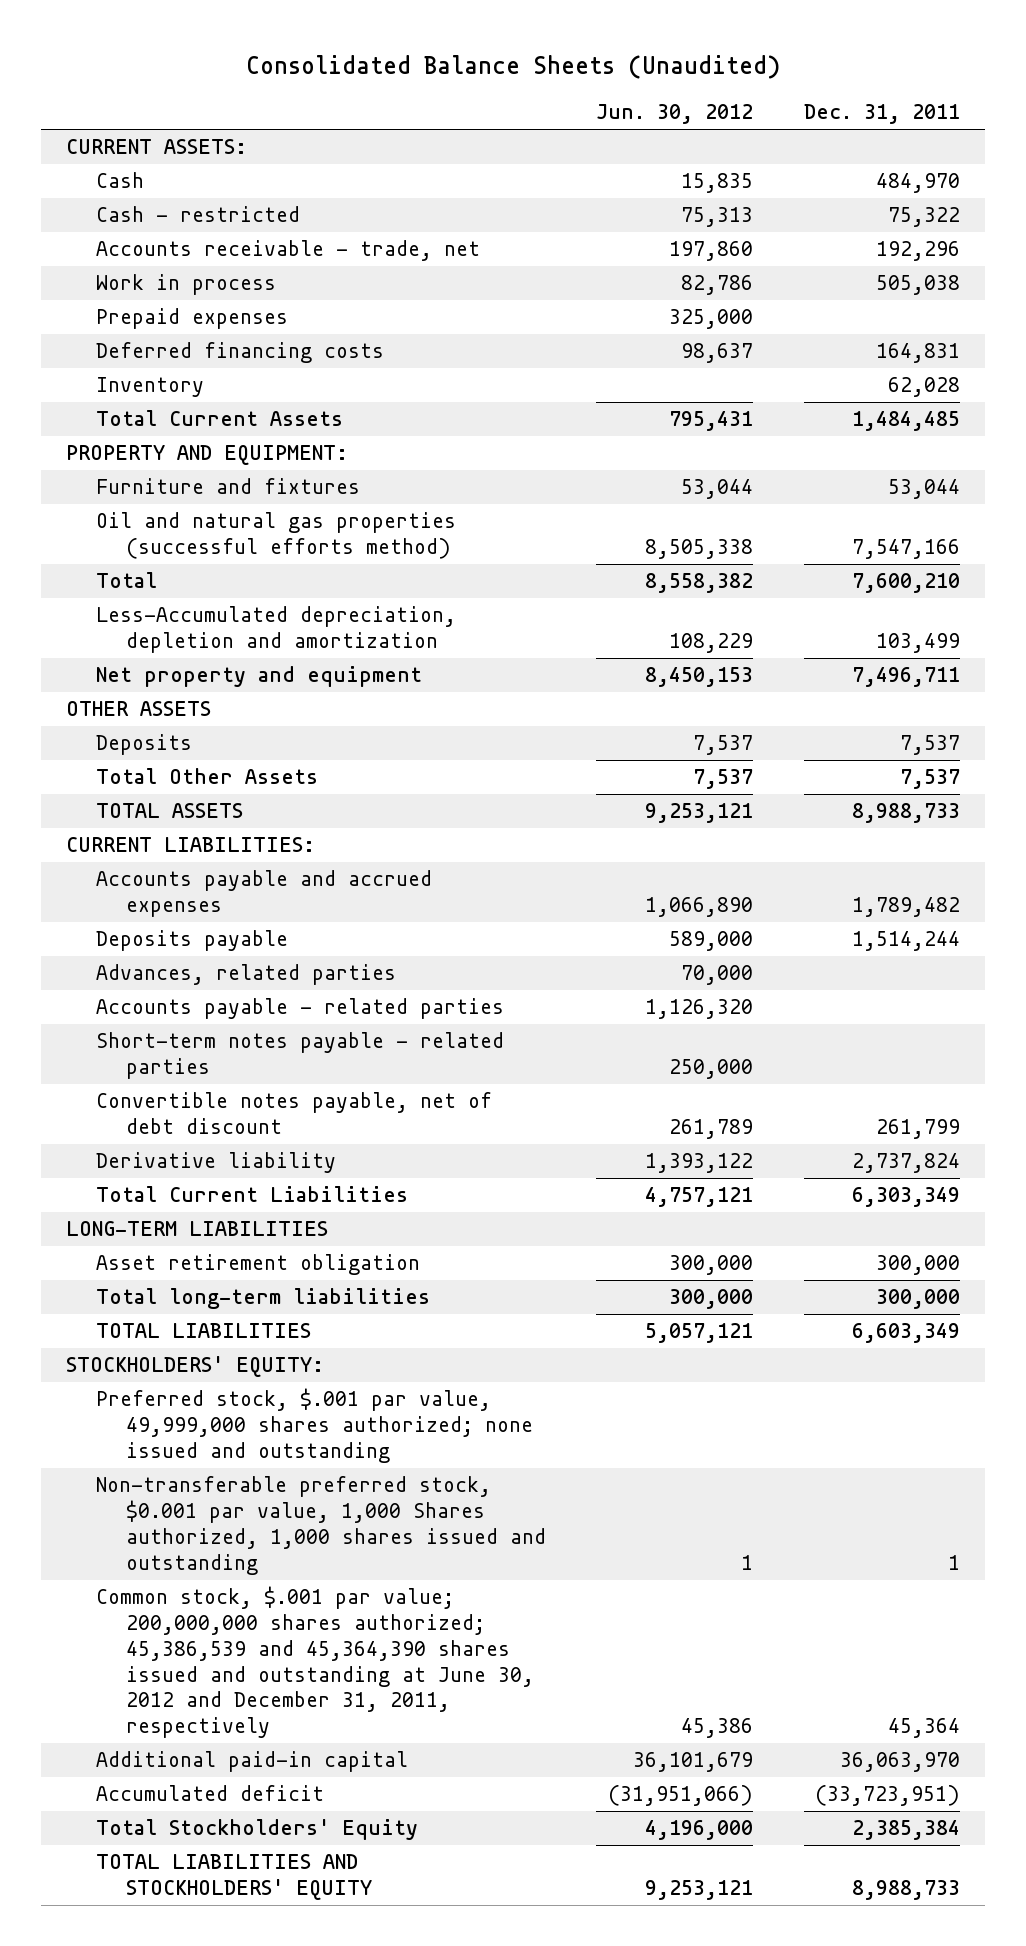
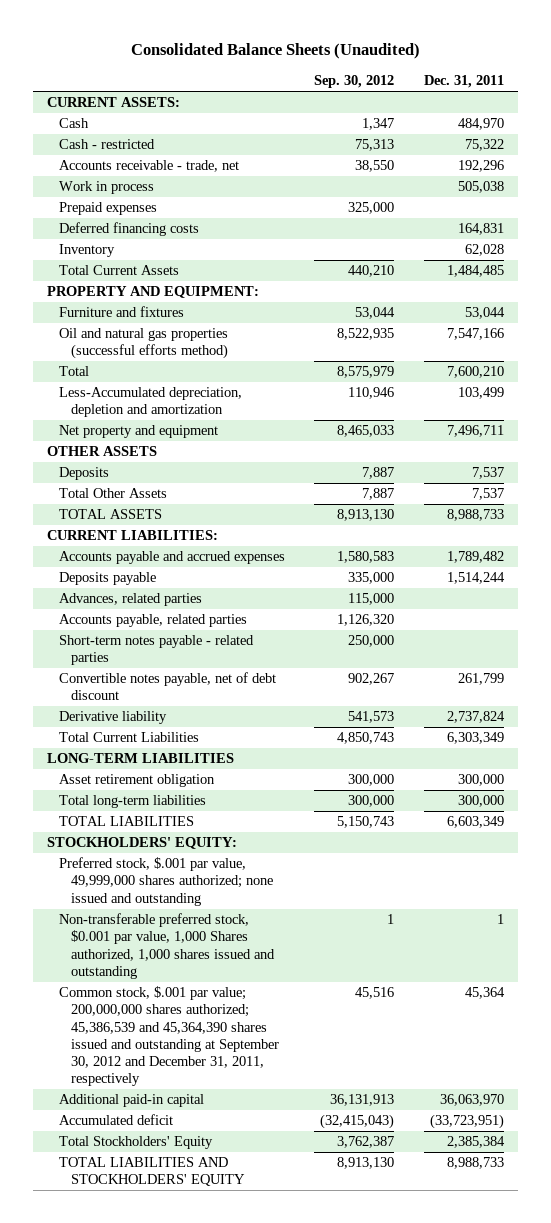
[596,104,754,125] Jun. 30, 2012 -> none
none -> [314,75,395,89] Sep. 30, 2012
[96,998,505,1020] Accounts payable - related parties -> [59,614,248,628] Accounts payable, related parties
[96,1586,534,1739] Common stock, $.001 par value; 200,000,000 shares authorized; 45,386,539 and 45,364,390 shares issued and outstanding at June 30, 2012 and December 31, 2011, respectively -> [59,986,280,1086] Common stock, $.001 par value; 200,000,000 shares authorized; 45,386,539 and 45,364,390 shares issued and outstanding at September 30, 2012 and December 31, 2011, respectively

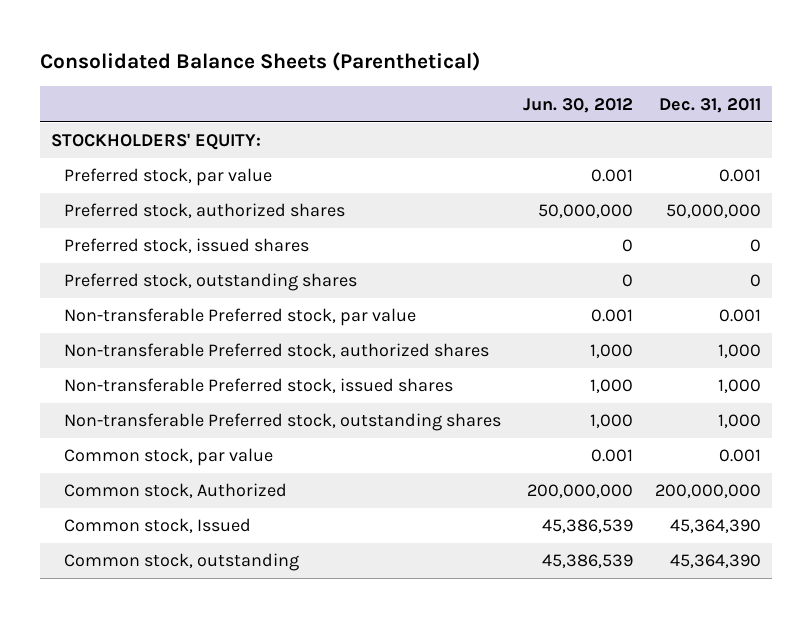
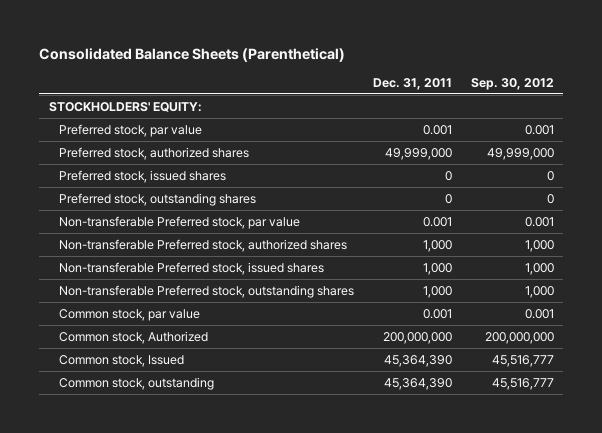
[522,97,633,113] Jun. 30, 2012 -> none
none -> [470,77,554,90] Sep. 30, 2012
[665,204,761,219] 50,000,000 -> [384,147,452,160] 49,999,000

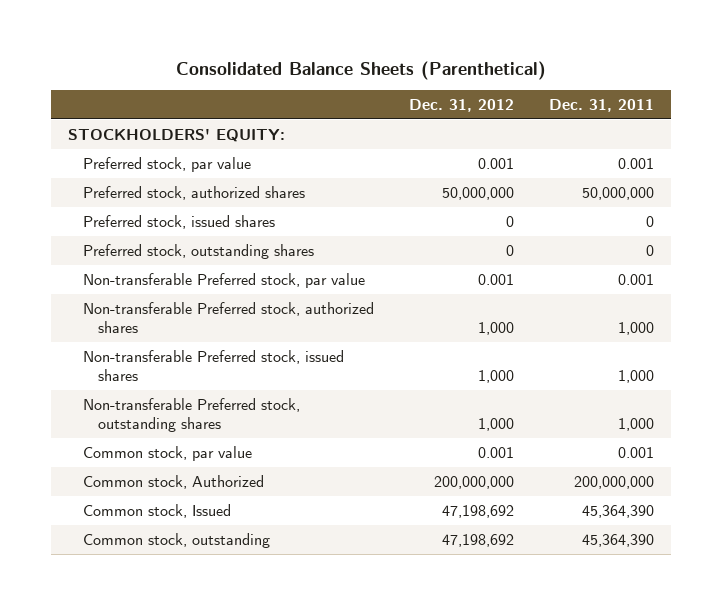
[470,77,554,90] Sep. 30, 2012 -> none
none -> [408,98,514,112] Dec. 31, 2012
[384,147,452,160] 49,999,000 -> [581,186,654,200] 50,000,000

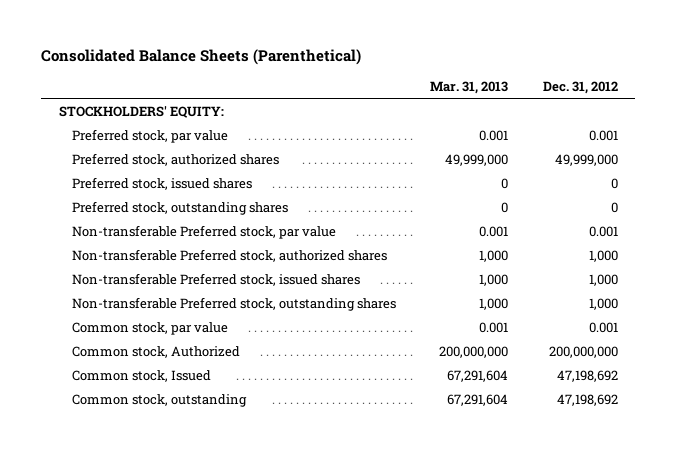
[548,98,654,112] Dec. 31, 2011 -> none
none -> [430,80,509,94] Mar. 31, 2013
[441,186,514,200] 50,000,000 -> [554,153,618,166] 49,999,000

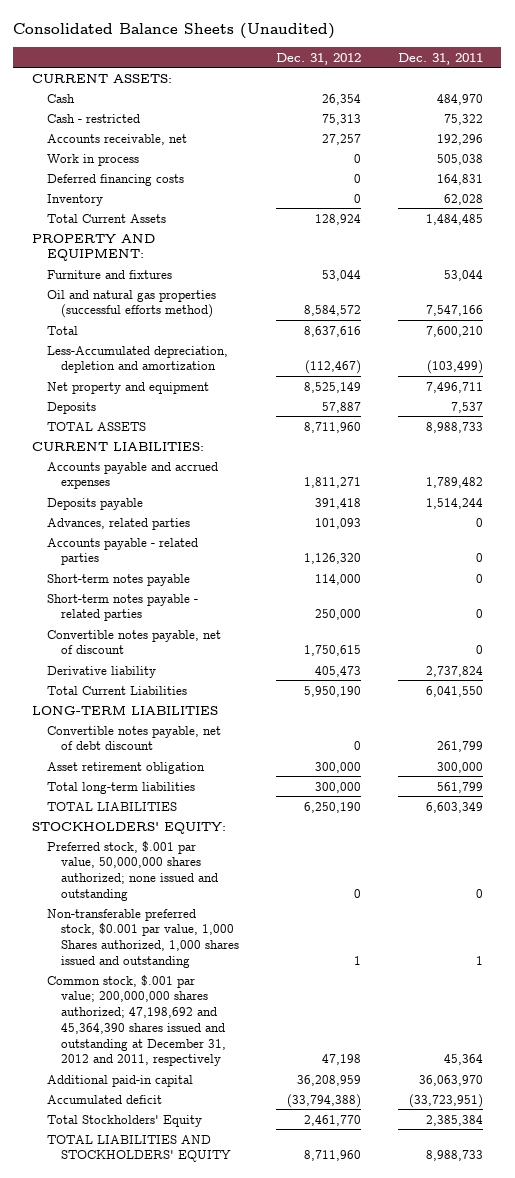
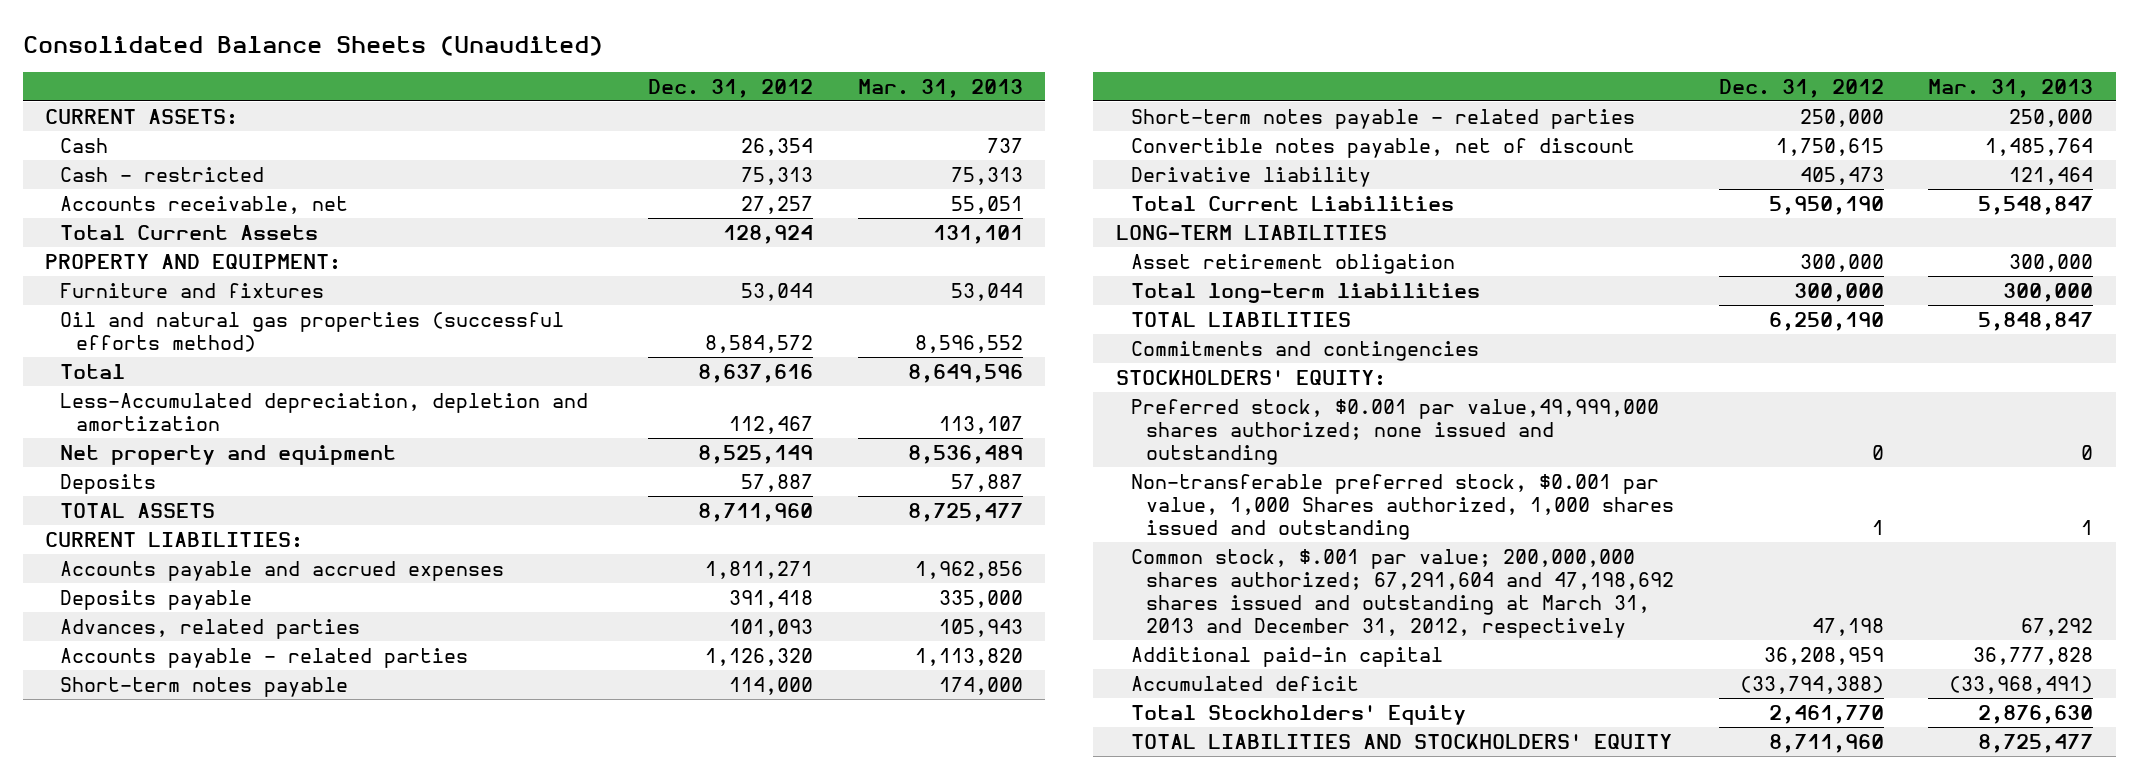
[397,52,483,65] Dec. 31, 2011 -> none
none -> [857,78,1023,98] Mar. 31, 2013
[46,153,139,166] Work in process -> none
[46,173,184,186] Deferred financing costs -> none
[46,193,103,206] Inventory -> none
[305,360,362,375] (112,467) -> [729,415,814,434] 112,467
[46,725,221,751] Convertible notes payable, net of debt discount -> none
none -> [1131,340,1480,361] Commitments and contingencies
[46,840,219,901] Preferred stock, $.001 par value, 50,000,000 shares authorized; none issued and outstanding -> [1131,398,1660,465] Preferred stock, $0.001 par value,49,999,000 shares authorized; none issued and outstanding
[46,974,227,1067] Common stock, $.001 par value; 200,000,000 shares authorized; 47,198,692 and 45,364,390 shares issued and outstanding at December 31, 2012 and 2011, respectively -> [1131,548,1675,638] Common stock, $.001 par value; 200,000,000 shares authorized; 67,291,604 and 47,198,692 shares issued and outstanding at March 31, 2013 and December 31, 2012, respectively

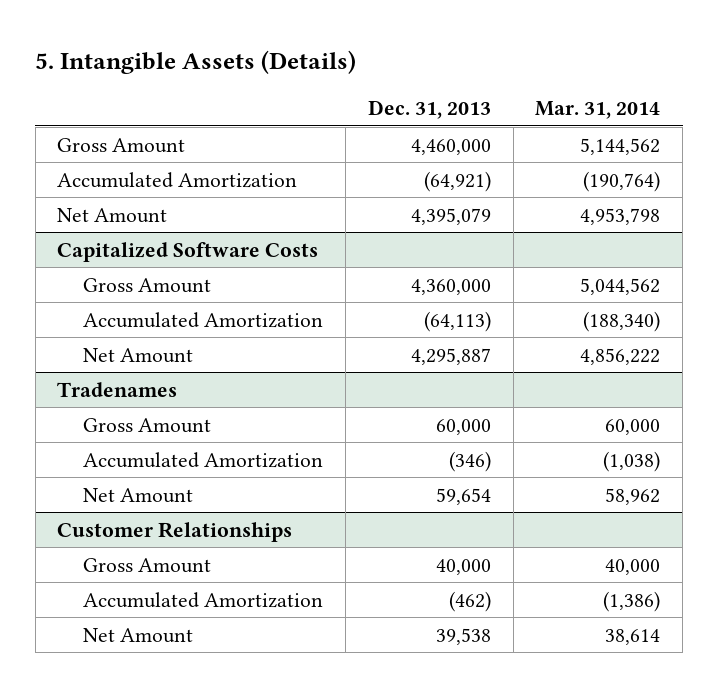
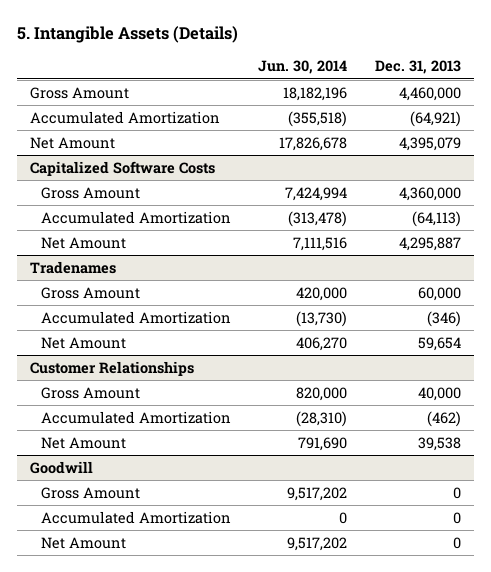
[535,101,661,120] Mar. 31, 2014 -> none
none -> [258,60,348,75] Jun. 30, 2014
none -> [30,460,94,474] Goodwill
none -> [40,486,140,499] Gross Amount
none -> [40,510,231,524] Accumulated Amortization
none -> [40,536,126,549] Net Amount

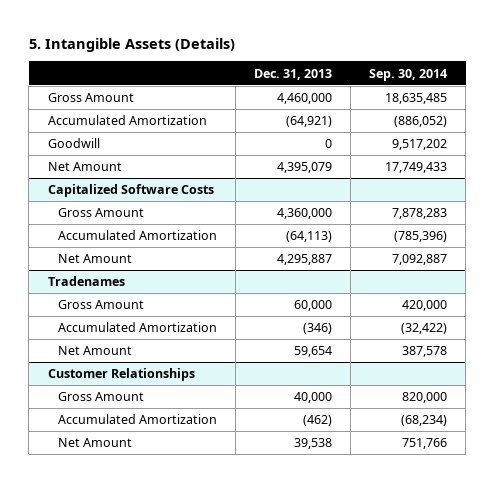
[258,60,348,75] Jun. 30, 2014 -> none
none -> [369,68,448,81] Sep. 30, 2014
none -> [47,138,100,149] Goodwill
[30,460,94,474] Goodwill -> none
[40,486,140,499] Gross Amount -> none
[40,510,231,524] Accumulated Amortization -> none
[40,536,126,549] Net Amount -> none

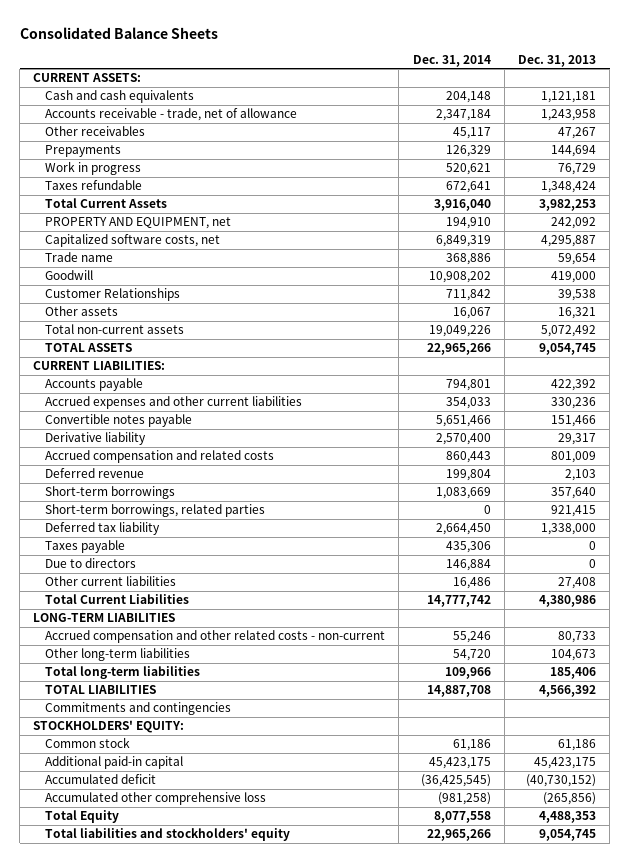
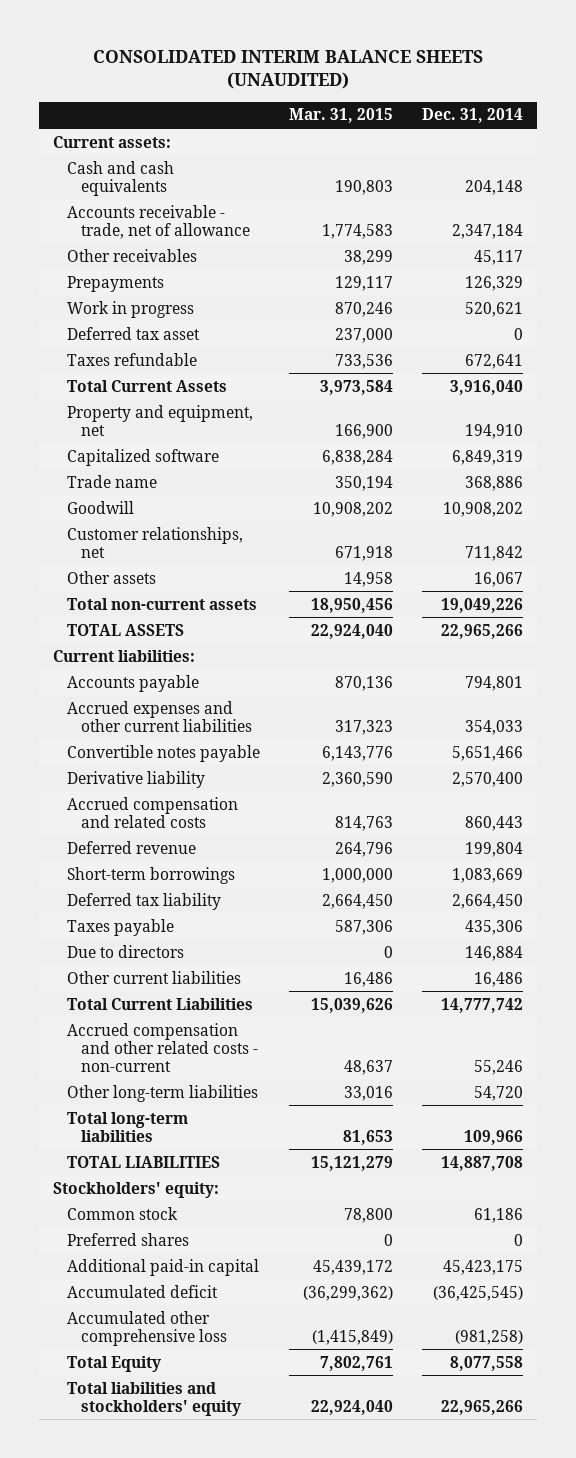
[19,26,218,39] Consolidated Balance Sheets -> [92,49,483,90] CONSOLIDATED INTERIM BALANCE SHEETS (UNAUDITED)
[517,55,596,68] Dec. 31, 2013 -> none
none -> [288,108,393,124] Mar. 31, 2015
[33,73,142,83] CURRENT ASSETS: -> [53,135,172,148] Current assets:
none -> [67,326,201,340] Deferred tax asset
[45,217,232,230] PROPERTY AND EQUIPMENT, net -> [67,404,254,436] Property and equipment, net
[45,234,221,248] Capitalized software costs, net -> [67,448,220,466] Capitalized software
[45,288,181,302] Customer Relationships -> [67,526,244,558] Customer relationships, net
[33,361,166,371] CURRENT LIABILITIES: -> [53,649,196,662] Current liabilities:
[45,504,266,518] Short-term borrowings, related parties -> none
[33,613,176,623] LONG-TERM LIABILITIES -> none
[45,702,232,716] Commitments and contingencies -> none
[33,720,185,734] STOCKHOLDERS' EQUITY: -> [53,1181,220,1198] Stockholders' equity:
none -> [67,1232,190,1246] Preferred shares

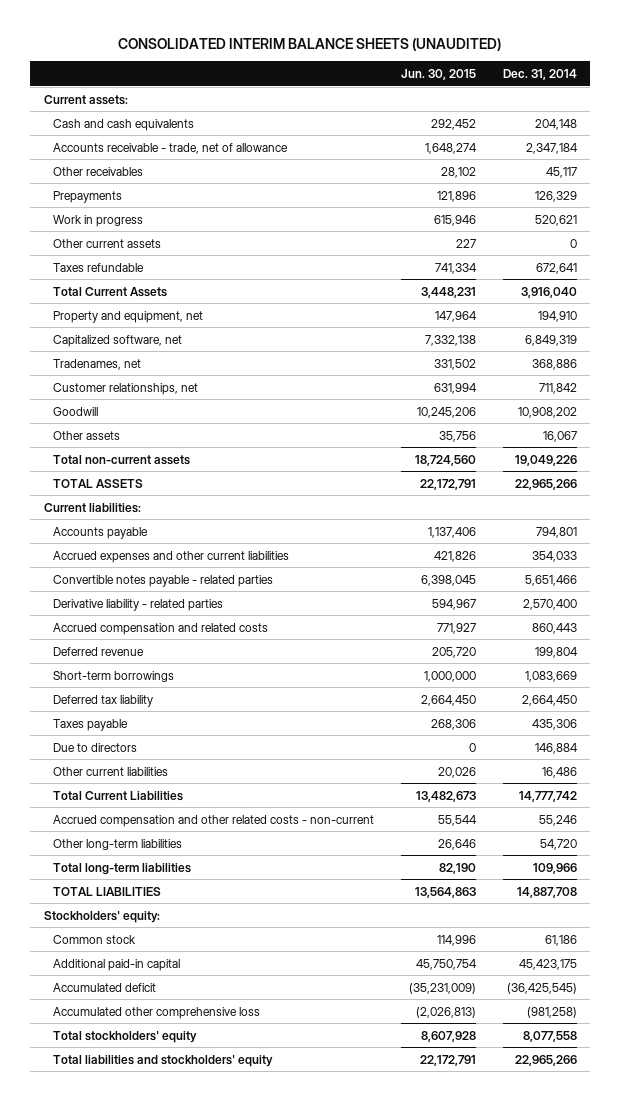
[288,108,393,124] Mar. 31, 2015 -> none
none -> [400,69,476,81] Jun. 30, 2015
[67,326,201,340] Deferred tax asset -> none
none -> [52,238,161,248] Other current assets
[67,448,220,466] Capitalized software -> [52,334,182,347] Capitalized software, net
[67,474,158,488] Trade name -> [52,358,141,370] Tradenames, net
[67,500,135,514] Goodwill -> [52,406,98,416] Goodwill
[67,744,261,762] Convertible notes payable -> [52,574,273,587] Convertible notes payable - related parties
[67,770,206,788] Derivative liability -> [52,598,223,611] Derivative liability - related parties
[67,1232,190,1246] Preferred shares -> none
[67,1355,162,1372] Total Equity -> [52,1030,197,1043] Total stockholders' equity

